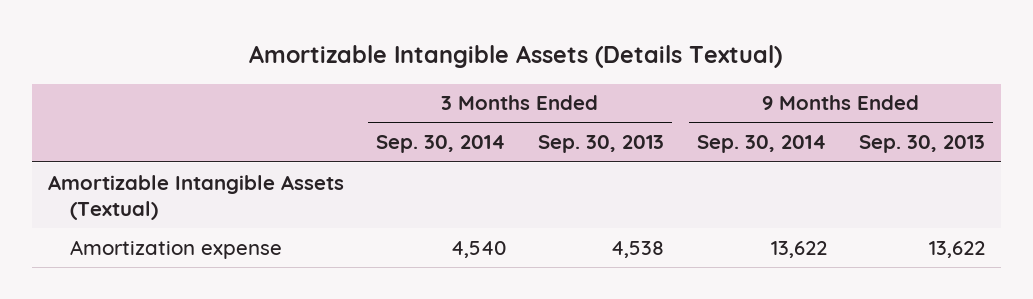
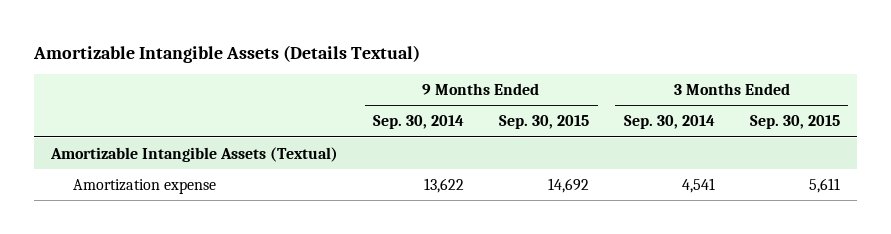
[538,135,665,154] Sep. 30, 2013 -> none
[858,135,985,154] Sep. 30, 2013 -> none
none -> [499,115,590,130] Sep. 30, 2015
none -> [749,115,840,130] Sep. 30, 2015
[451,240,507,258] 4,540 -> [681,177,715,193] 4,541

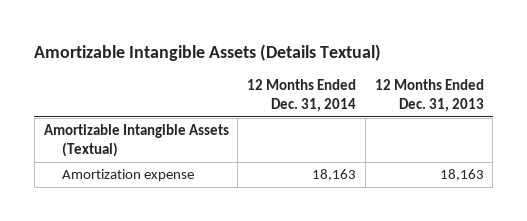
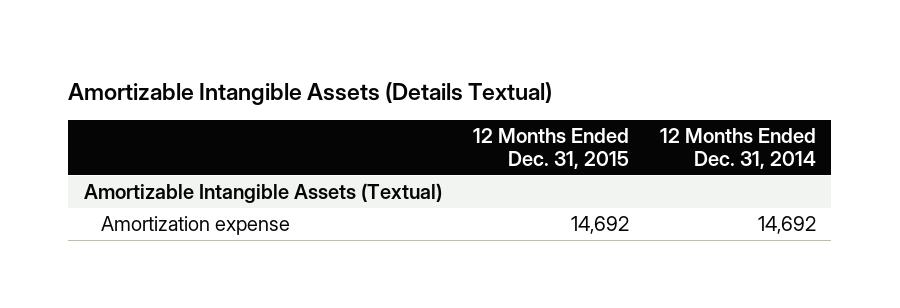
[374,79,484,113] 12 Months Ended Dec. 31, 2013 -> none
none -> [472,127,629,170] 12 Months Ended Dec. 31, 2015
[312,169,357,182] 18,163 -> [757,216,816,235] 14,692

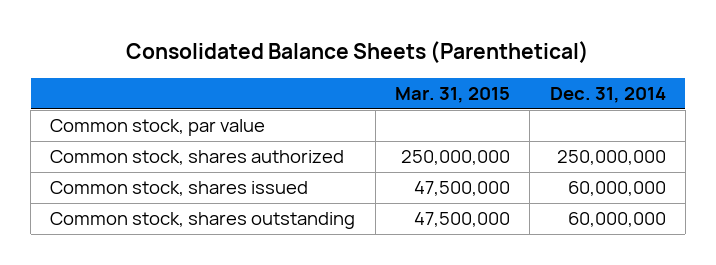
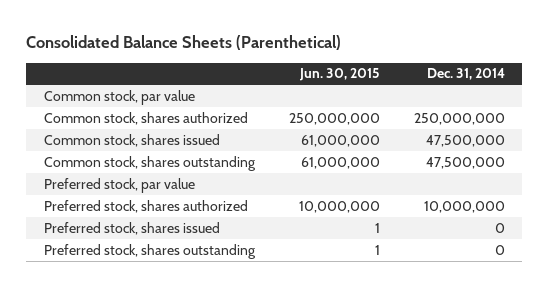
[394,86,510,103] Mar. 31, 2015 -> none
none -> [298,68,380,82] Jun. 30, 2015
[567,181,666,197] 60,000,000 -> [425,134,505,147] 47,500,000
[567,212,666,228] 60,000,000 -> [425,156,505,169] 47,500,000
none -> [43,177,195,193] Preferred stock, par value
none -> [43,199,248,213] Preferred stock, shares authorized
none -> [43,221,220,235] Preferred stock, shares issued
none -> [43,243,256,259] Preferred stock, shares outstanding

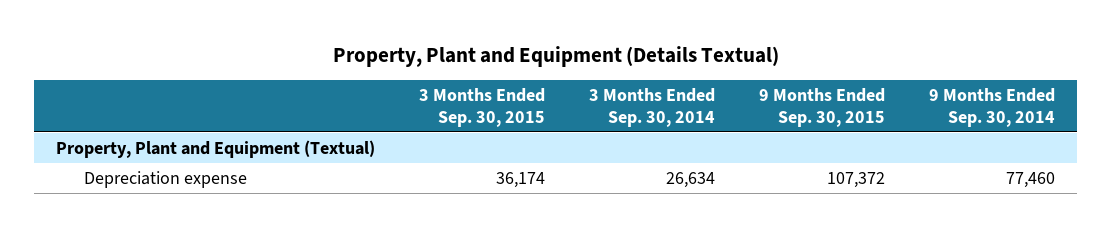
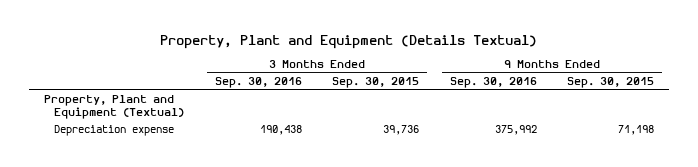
[589,88,716,127] 3 Months Ended Sep. 30, 2014 -> none
[929,88,1056,127] 9 Months Ended Sep. 30, 2014 -> none
none -> [214,77,302,89] Sep. 30, 2016
none -> [449,77,537,89] Sep. 30, 2016
[495,171,545,188] 36,174 -> [383,125,420,136] 39,736
[827,171,886,188] 107,372 -> [618,125,655,136] 71,198

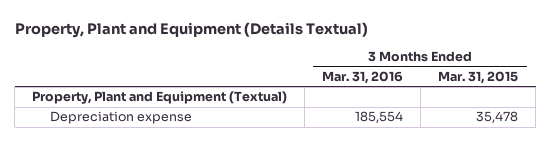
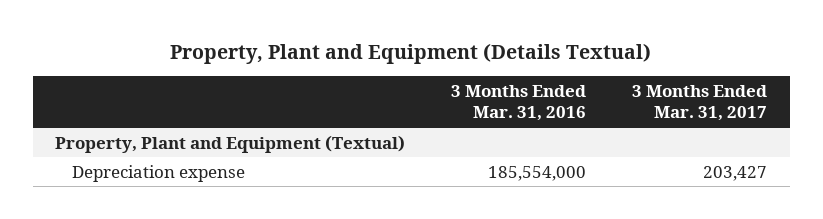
[438,70,519,84] Mar. 31, 2015 -> none
none -> [632,84,768,122] 3 Months Ended Mar. 31, 2017
[355,111,404,124] 185,554 -> [488,165,587,181] 185,554,000

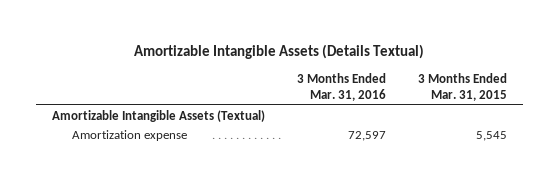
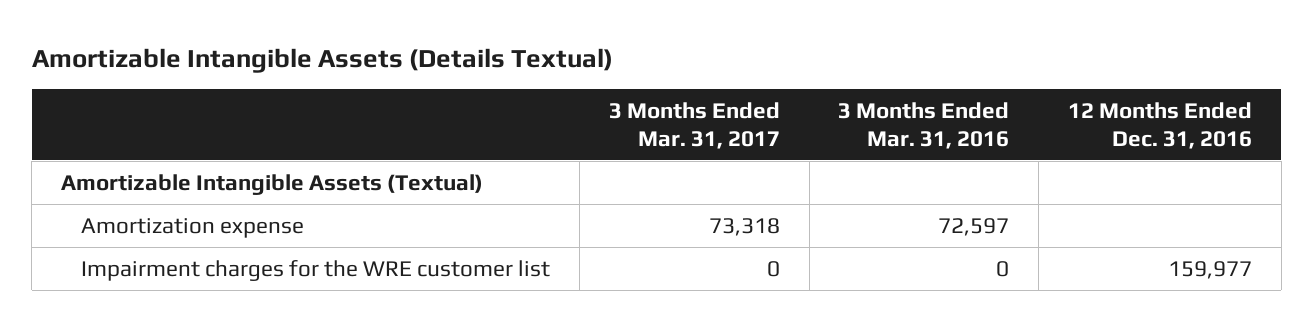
[417,73,507,102] 3 Months Ended Mar. 31, 2015 -> none
none -> [608,101,780,149] 3 Months Ended Mar. 31, 2017
none -> [1067,101,1252,149] 12 Months Ended Dec. 31, 2016
none -> [81,259,551,281] Impairment charges for the WRE customer list

